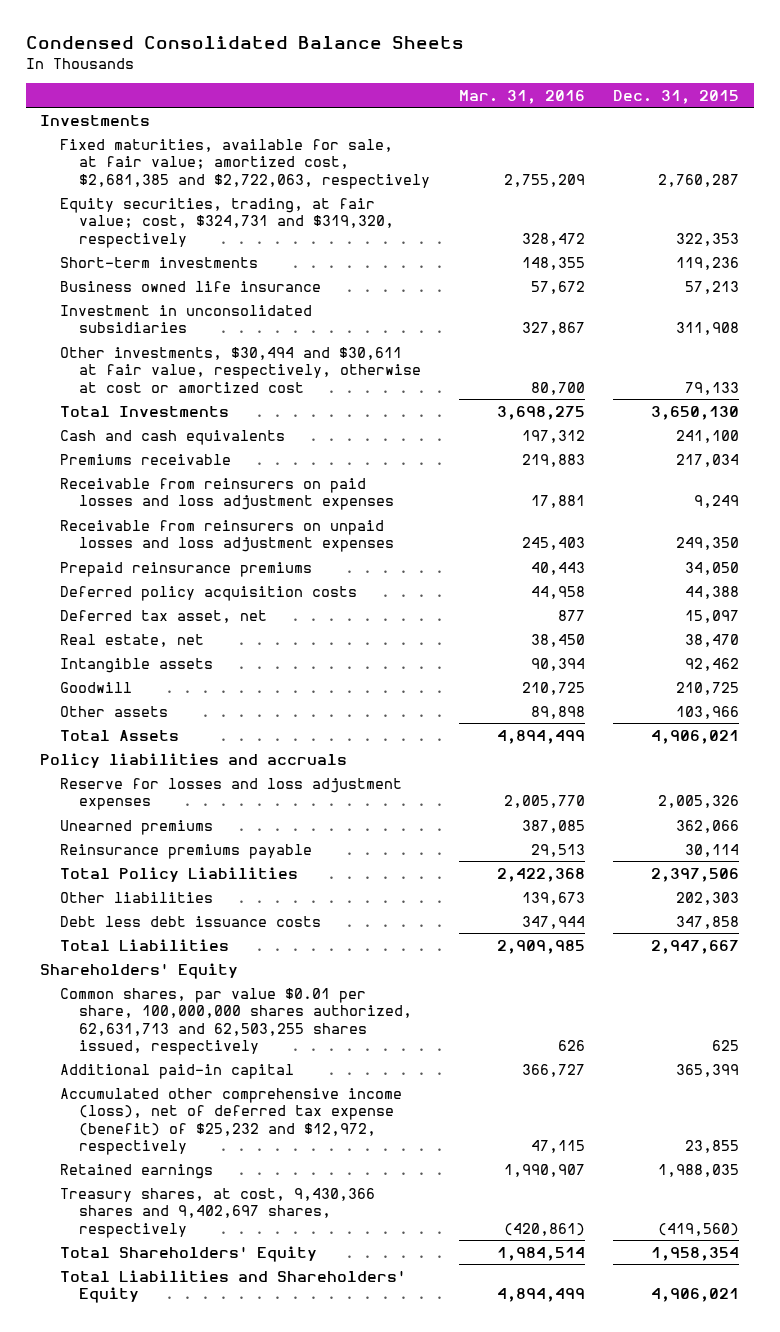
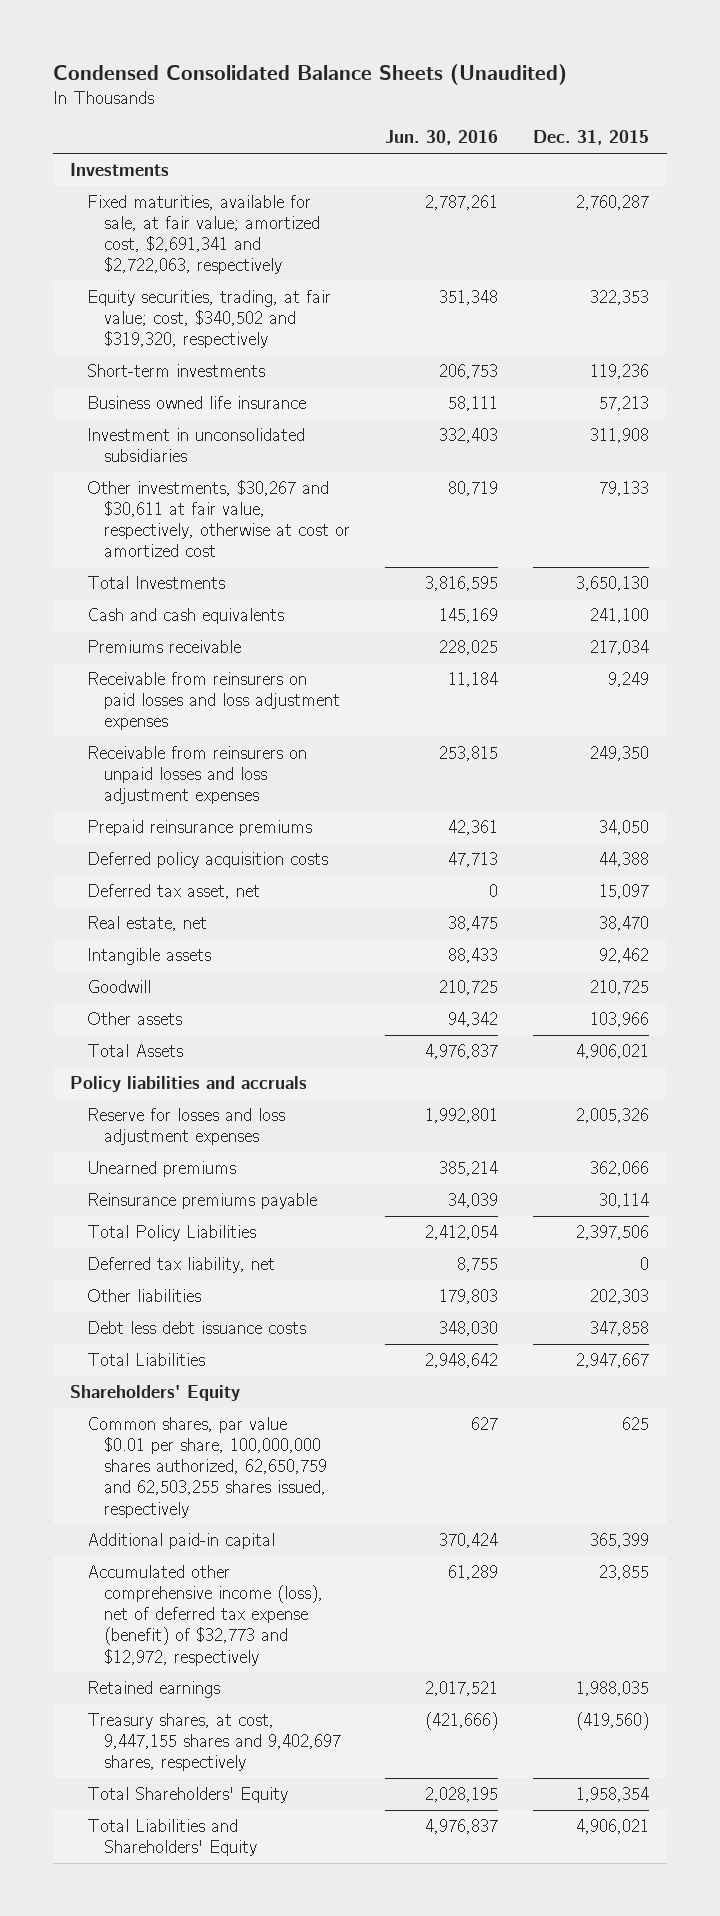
[26,35,465,49] Condensed Consolidated Balance Sheets -> [52,64,567,86] Condensed Consolidated Balance Sheets (Unaudited)
[458,89,585,104] Mar. 31, 2016 -> none
none -> [385,130,499,146] Jun. 30, 2016
[59,138,430,189] Fixed maturities, available for sale, at fair value; amortized cost, $2,681,385 and $2,722,063, respectively -> [87,194,320,275] Fixed maturities, available for sale, at fair value; amortized cost, $2,691,341 and $2,722,063, respectively
[59,197,394,248] Equity securities, trading, at fair value; cost, $324,731 and $319,320, respectively -> [87,289,332,349] Equity securities, trading, at fair value; cost, $340,502 and $319,320, respectively
[59,346,421,393] Other investments, $30,494 and $30,611 at fair value, respectively, otherwise at cost or amortized cost -> [87,479,350,558] Other investments, $30,267 and $30,611 at fair value, respectively, otherwise at cost or amortized cost
none -> [87,1256,276,1273] Deferred tax liability, net
[59,987,412,1055] Common shares, par value $0.01 per share, 100,000,000 shares authorized, 62,631,713 and 62,503,255 shares issued, respectively -> [87,1416,327,1518] Common shares, par value $0.01 per share, 100,000,000 shares authorized, 62,650,759 and 62,503,255 shares issued, respectively
[59,1087,402,1155] Accumulated other comprehensive income (loss), net of deferred tax expense (benefit) of $25,232 and $12,972, respectively -> [87,1564,323,1666] Accumulated other comprehensive income (loss), net of deferred tax expense (benefit) of $32,773 and $12,972, respectively
[59,1187,375,1238] Treasury shares, at cost, 9,430,366 shares and 9,402,697 shares, respectively -> [87,1712,341,1772] Treasury shares, at cost, 9,447,155 shares and 9,402,697 shares, respectively

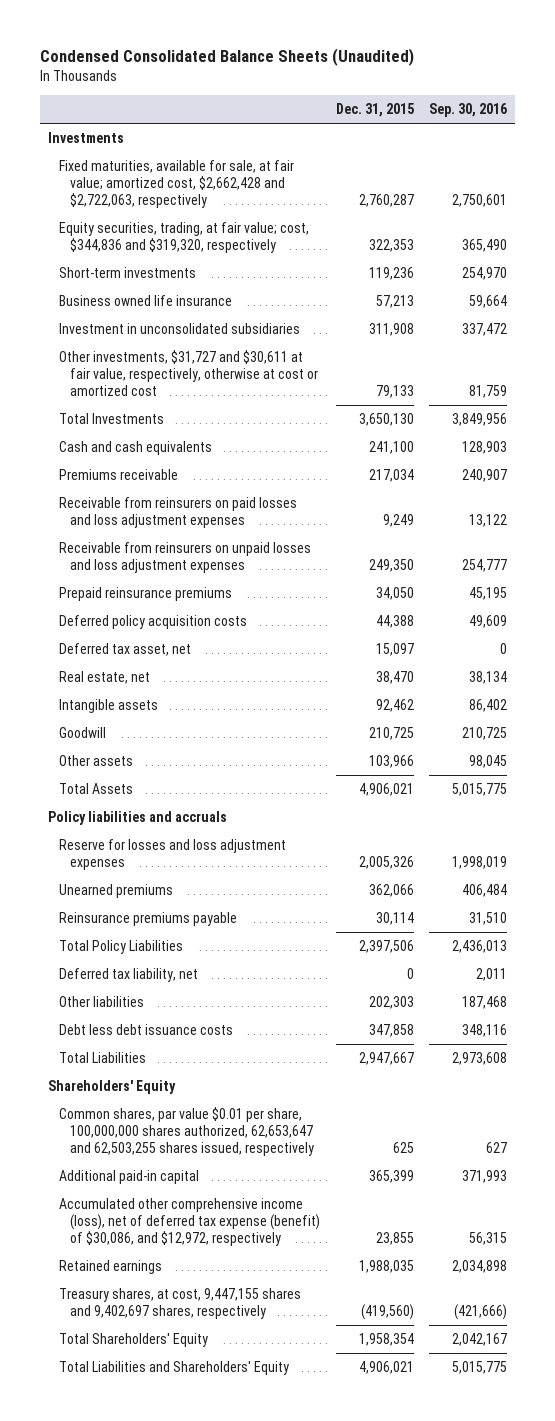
[385,130,499,146] Jun. 30, 2016 -> none
none -> [428,103,507,118] Sep. 30, 2016
[87,194,320,275] Fixed maturities, available for sale, at fair value; amortized cost, $2,691,341 and $2,722,063, respectively -> [59,159,295,208] Fixed maturities, available for sale, at fair value; amortized cost, $2,662,428 and $2,722,063, respectively
[87,289,332,349] Equity securities, trading, at fair value; cost, $340,502 and $319,320, respectively -> [59,221,310,253] Equity securities, trading, at fair value; cost, $344,836 and $319,320, respectively
[87,479,350,558] Other investments, $30,267 and $30,611 at fair value, respectively, otherwise at cost or amortized cost -> [59,349,319,396] Other investments, $31,727 and $30,611 at fair value, respectively, otherwise at cost or amortized cost
[87,1416,327,1518] Common shares, par value $0.01 per share, 100,000,000 shares authorized, 62,650,759 and 62,503,255 shares issued, respectively -> [59,1106,315,1156] Common shares, par value $0.01 per share, 100,000,000 shares authorized, 62,653,647 and 62,503,255 shares issued, respectively
[87,1564,323,1666] Accumulated other comprehensive income (loss), net of deferred tax expense (benefit) of $32,773 and $12,972, respectively -> [59,1197,321,1246] Accumulated other comprehensive income (loss), net of deferred tax expense (benefit) of $30,086, and $12,972, respectively

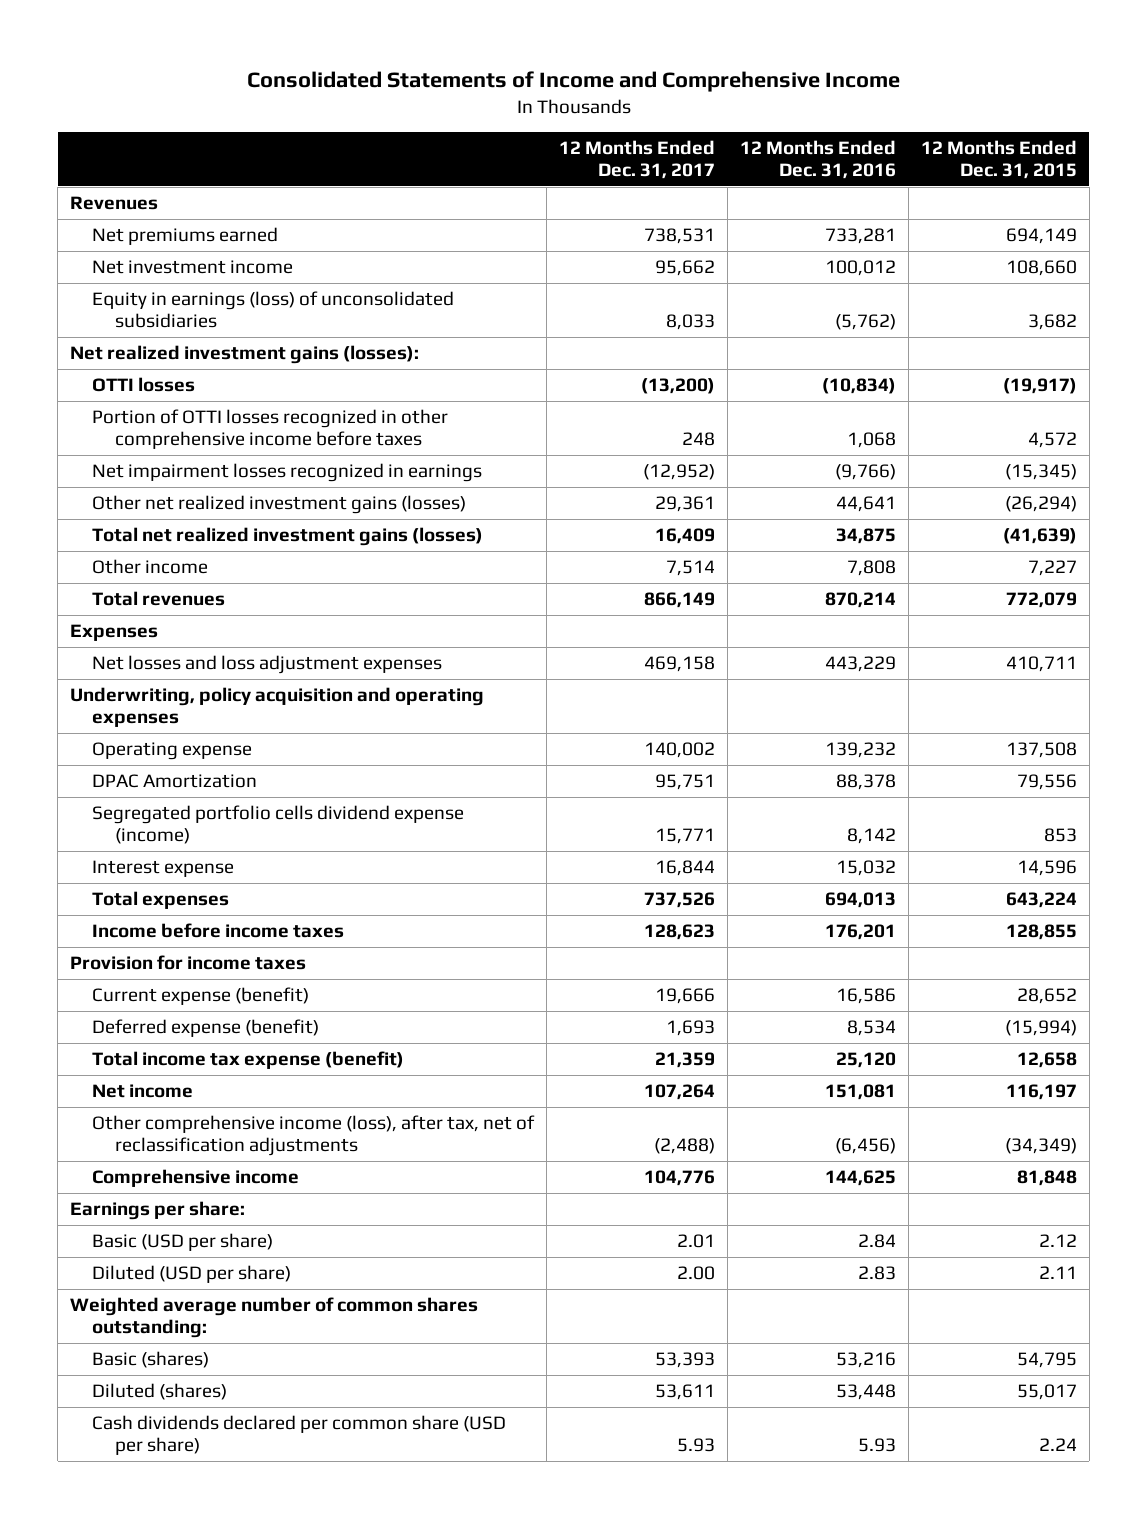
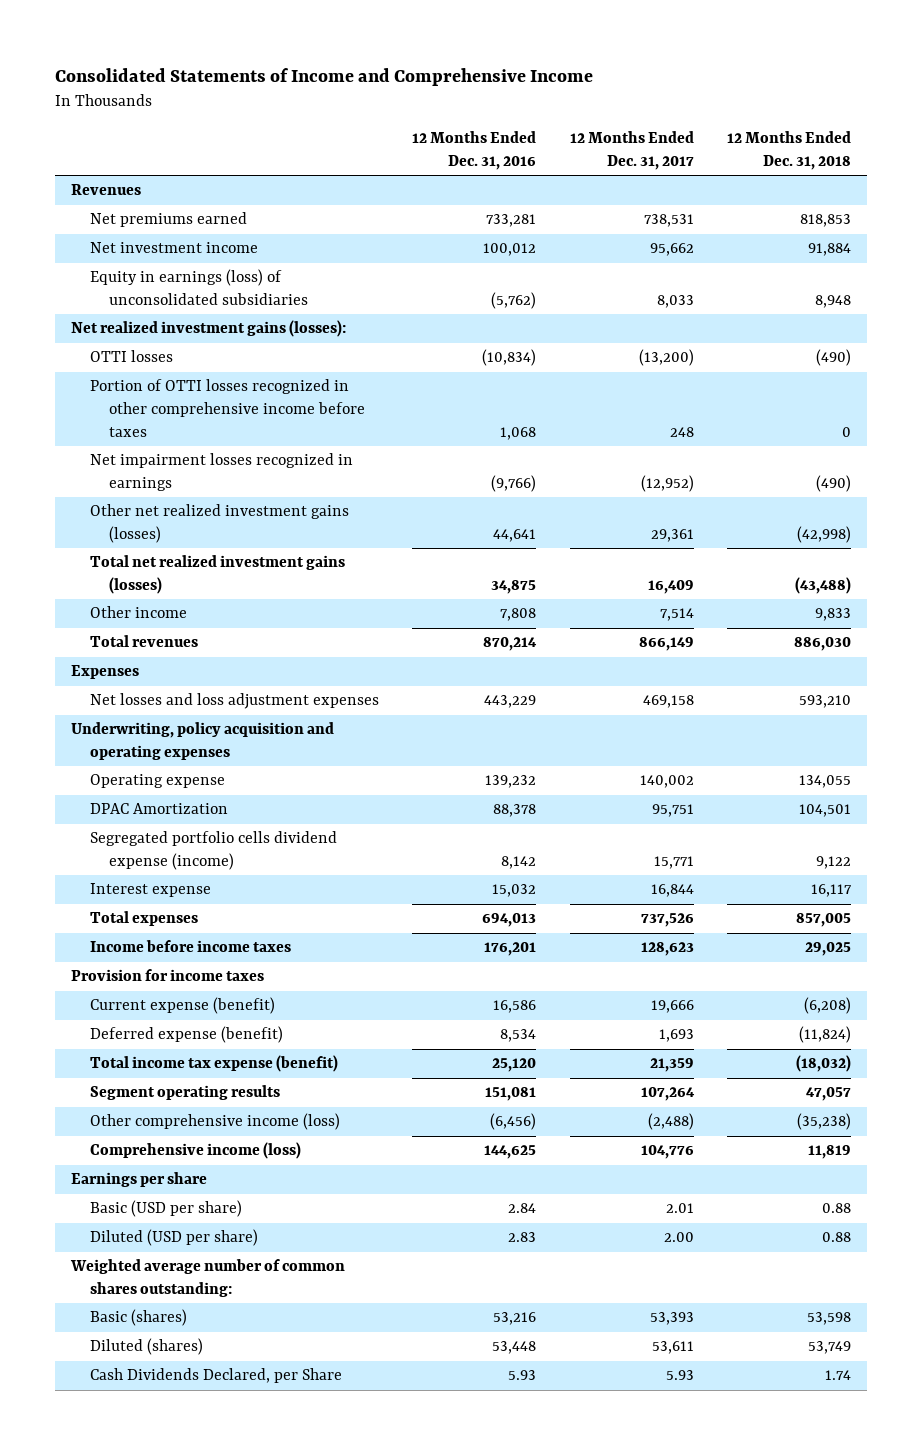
[921,139,1078,179] 12 Months Ended Dec. 31, 2015 -> none
none -> [726,130,851,170] 12 Months Ended Dec. 31, 2018
[92,1084,194,1099] Net income -> [89,1085,280,1101] Segment operating results
[92,1115,536,1157] Other comprehensive income (loss), after tax, net of reclassification adjustments -> [89,1113,340,1131] Other comprehensive income (loss)
[92,1169,300,1188] Comprehensive income -> [89,1142,301,1160] Comprehensive income (loss)
[70,1201,246,1221] Earnings per share: -> [71,1172,208,1188] Earnings per share
[92,1415,507,1456] Cash dividends declared per common share (USD per share) -> [89,1368,342,1384] Cash Dividends Declared, per Share

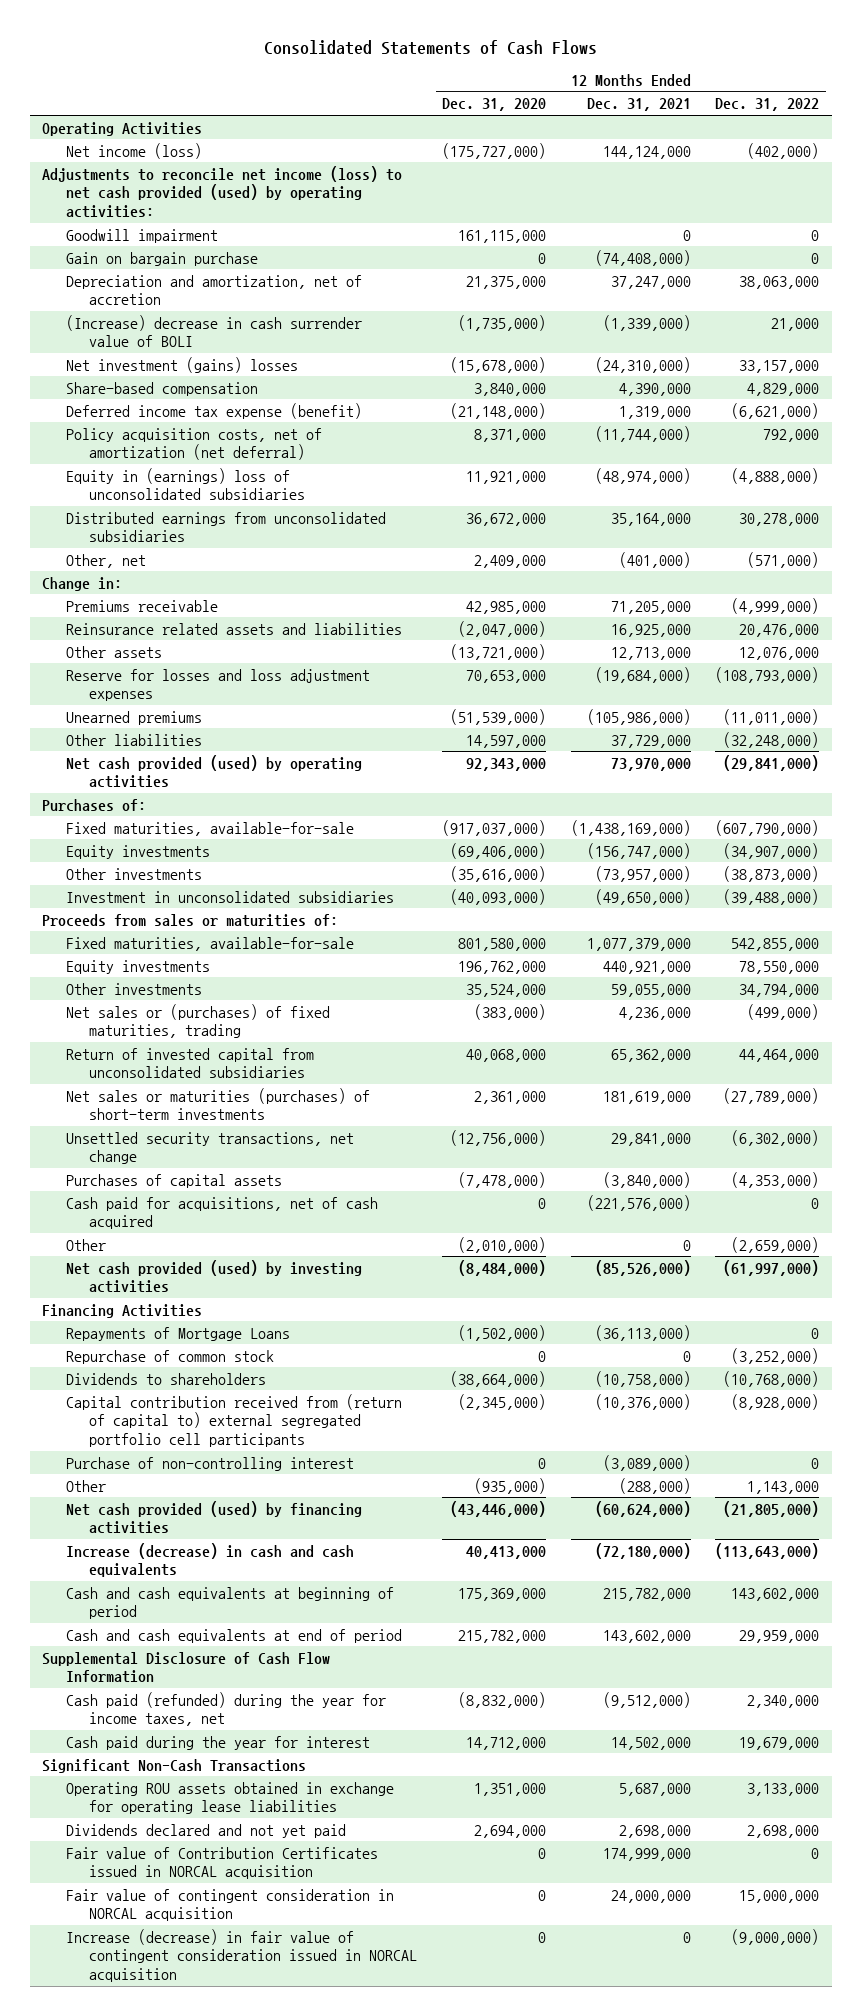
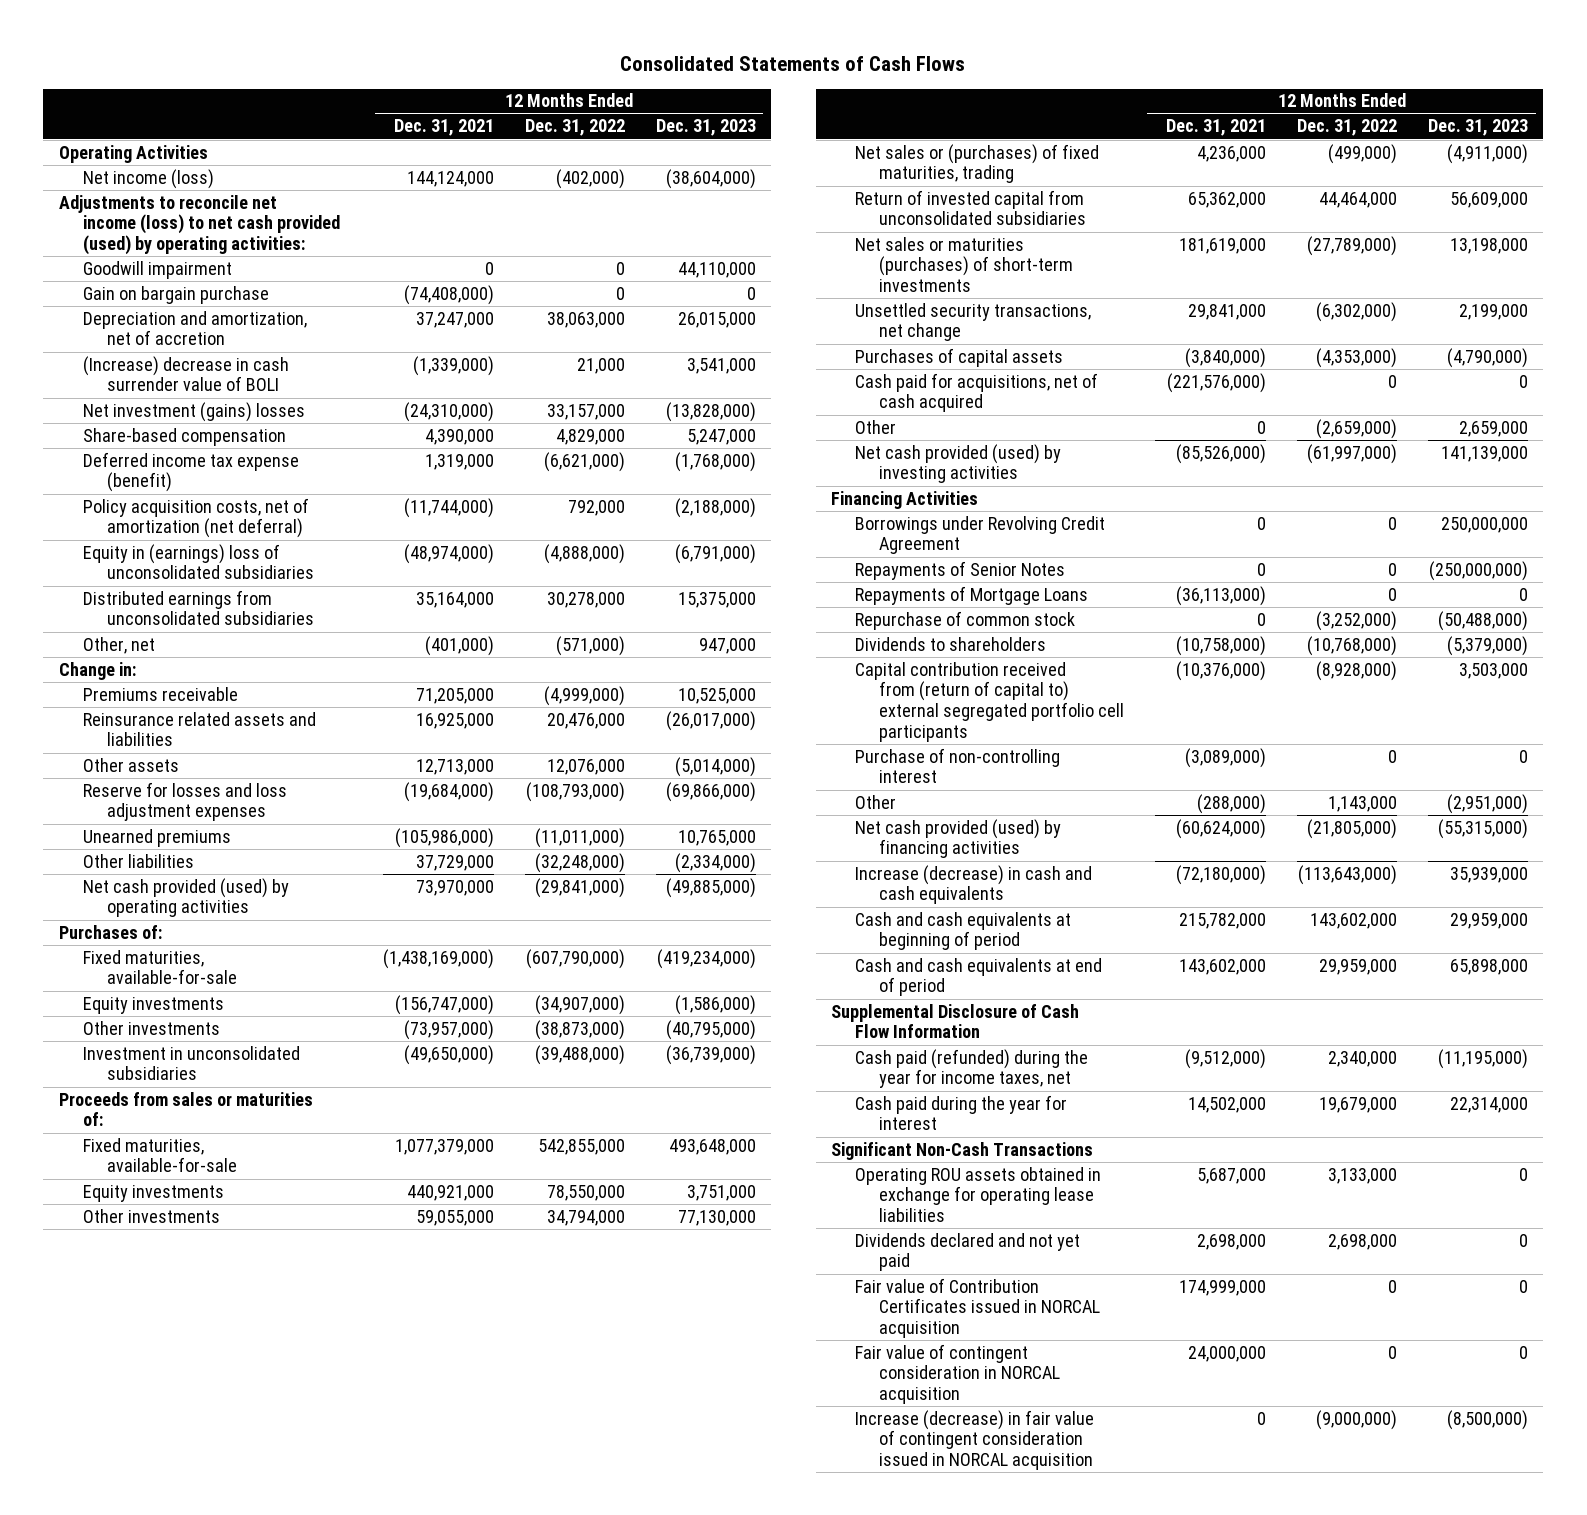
[441,98,546,112] Dec. 31, 2020 -> none
none -> [655,119,756,137] Dec. 31, 2023
none -> [855,515,1106,555] Borrowings under Revolving Credit Agreement
none -> [855,560,1066,580] Repayments of Senior Notes
[739,1889,820,1903] 15,000,000 -> [1388,1345,1398,1359] 0

